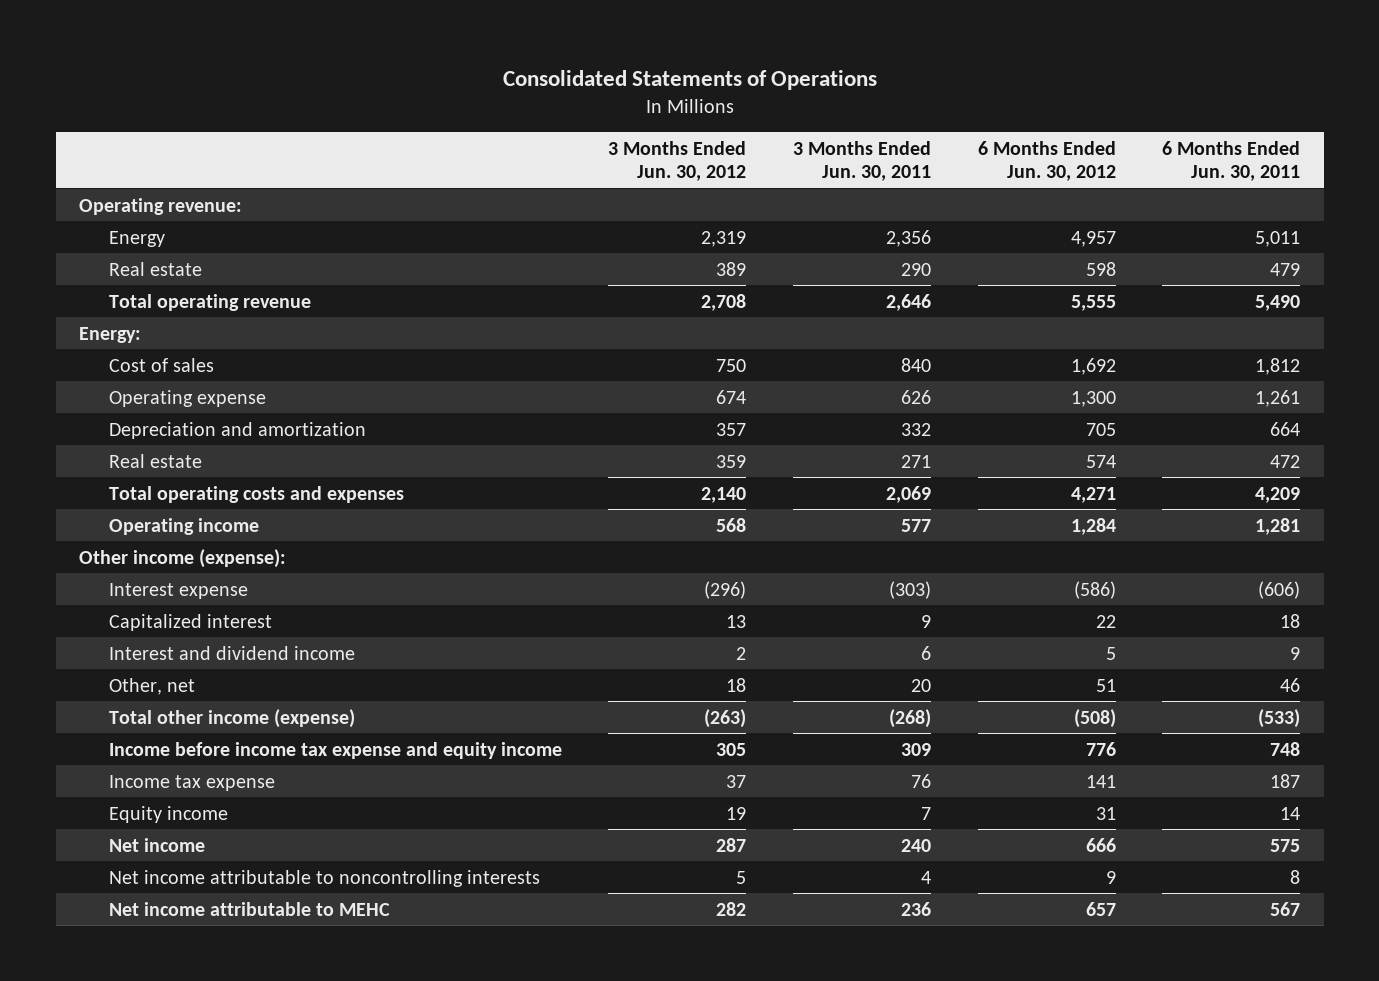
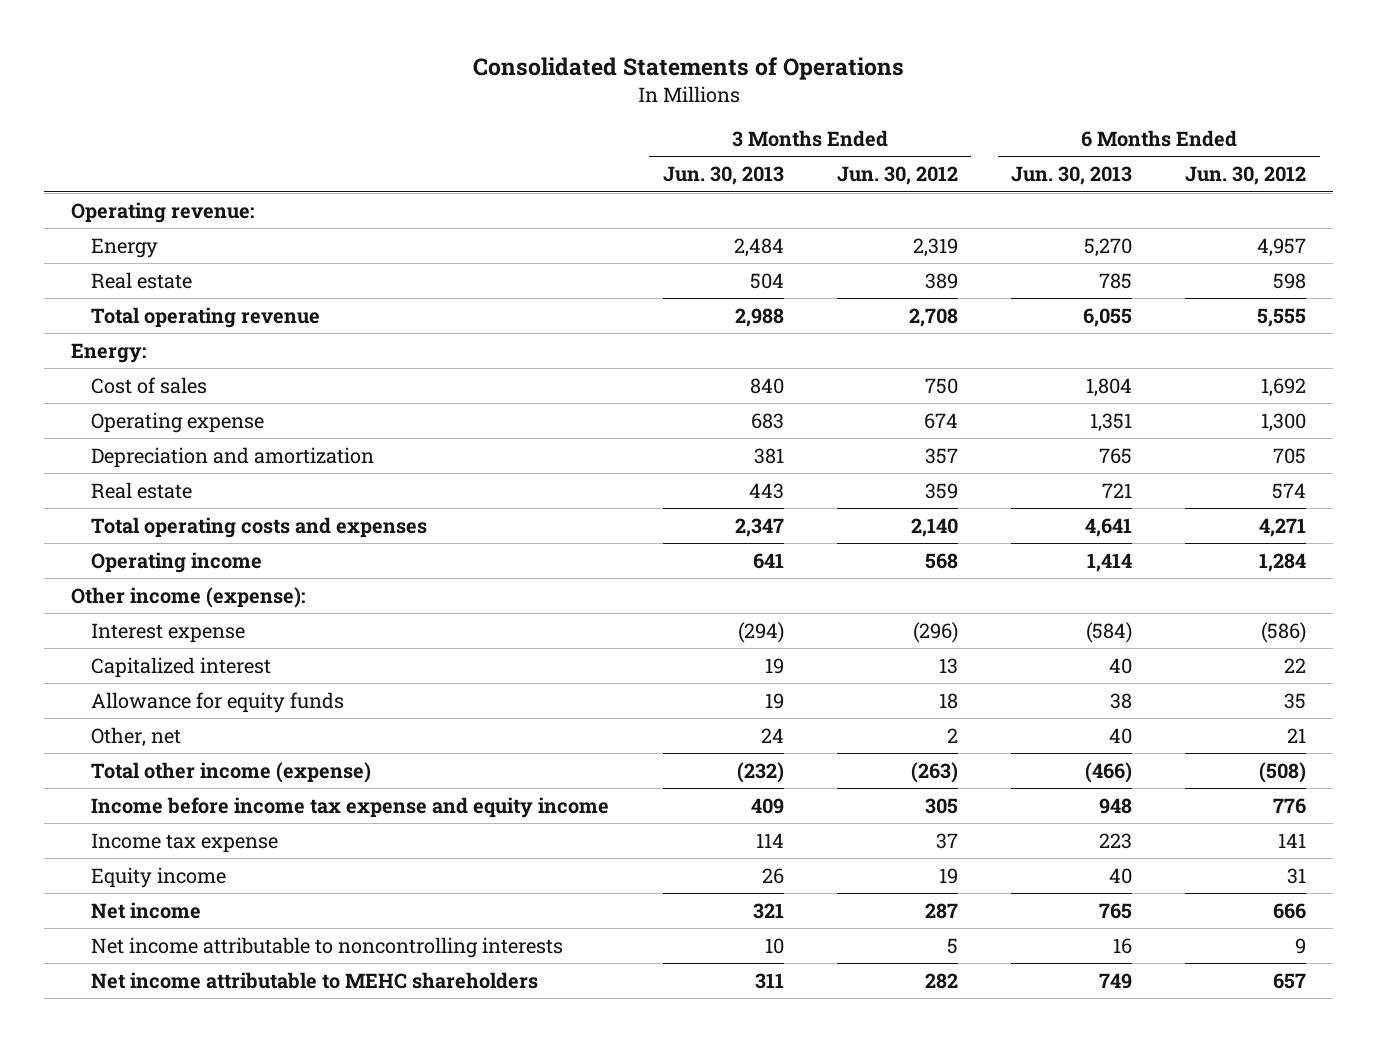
[793,140,932,182] 3 Months Ended Jun. 30, 2011 -> none
[1162,140,1301,182] 6 Months Ended Jun. 30, 2011 -> none
none -> [662,166,784,186] Jun. 30, 2013
none -> [1011,166,1133,186] Jun. 30, 2013
[108,645,355,660] Interest and dividend income -> none
none -> [91,691,345,713] Allowance for equity funds
[726,677,747,692] 18 -> [946,727,958,743] 2
[1095,678,1116,692] 51 -> [1287,727,1307,743] 21
[108,901,390,916] Net income attributable to MEHC -> [91,971,539,989] Net income attributable to MEHC shareholders

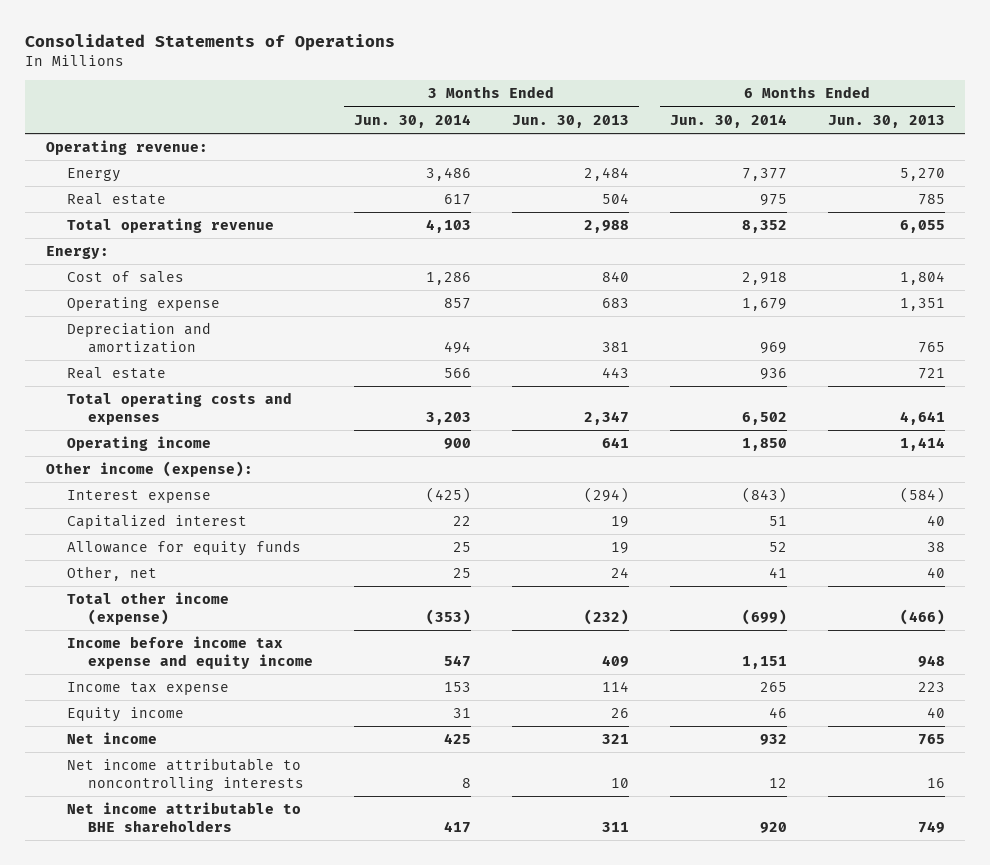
[836,166,958,186] Jun. 30, 2012 -> none
[1185,166,1307,186] Jun. 30, 2012 -> none
none -> [353,113,471,128] Jun. 30, 2014
none -> [669,113,787,128] Jun. 30, 2014
[91,971,539,989] Net income attributable to MEHC shareholders -> [66,802,301,832] Net income attributable to BHE shareholders

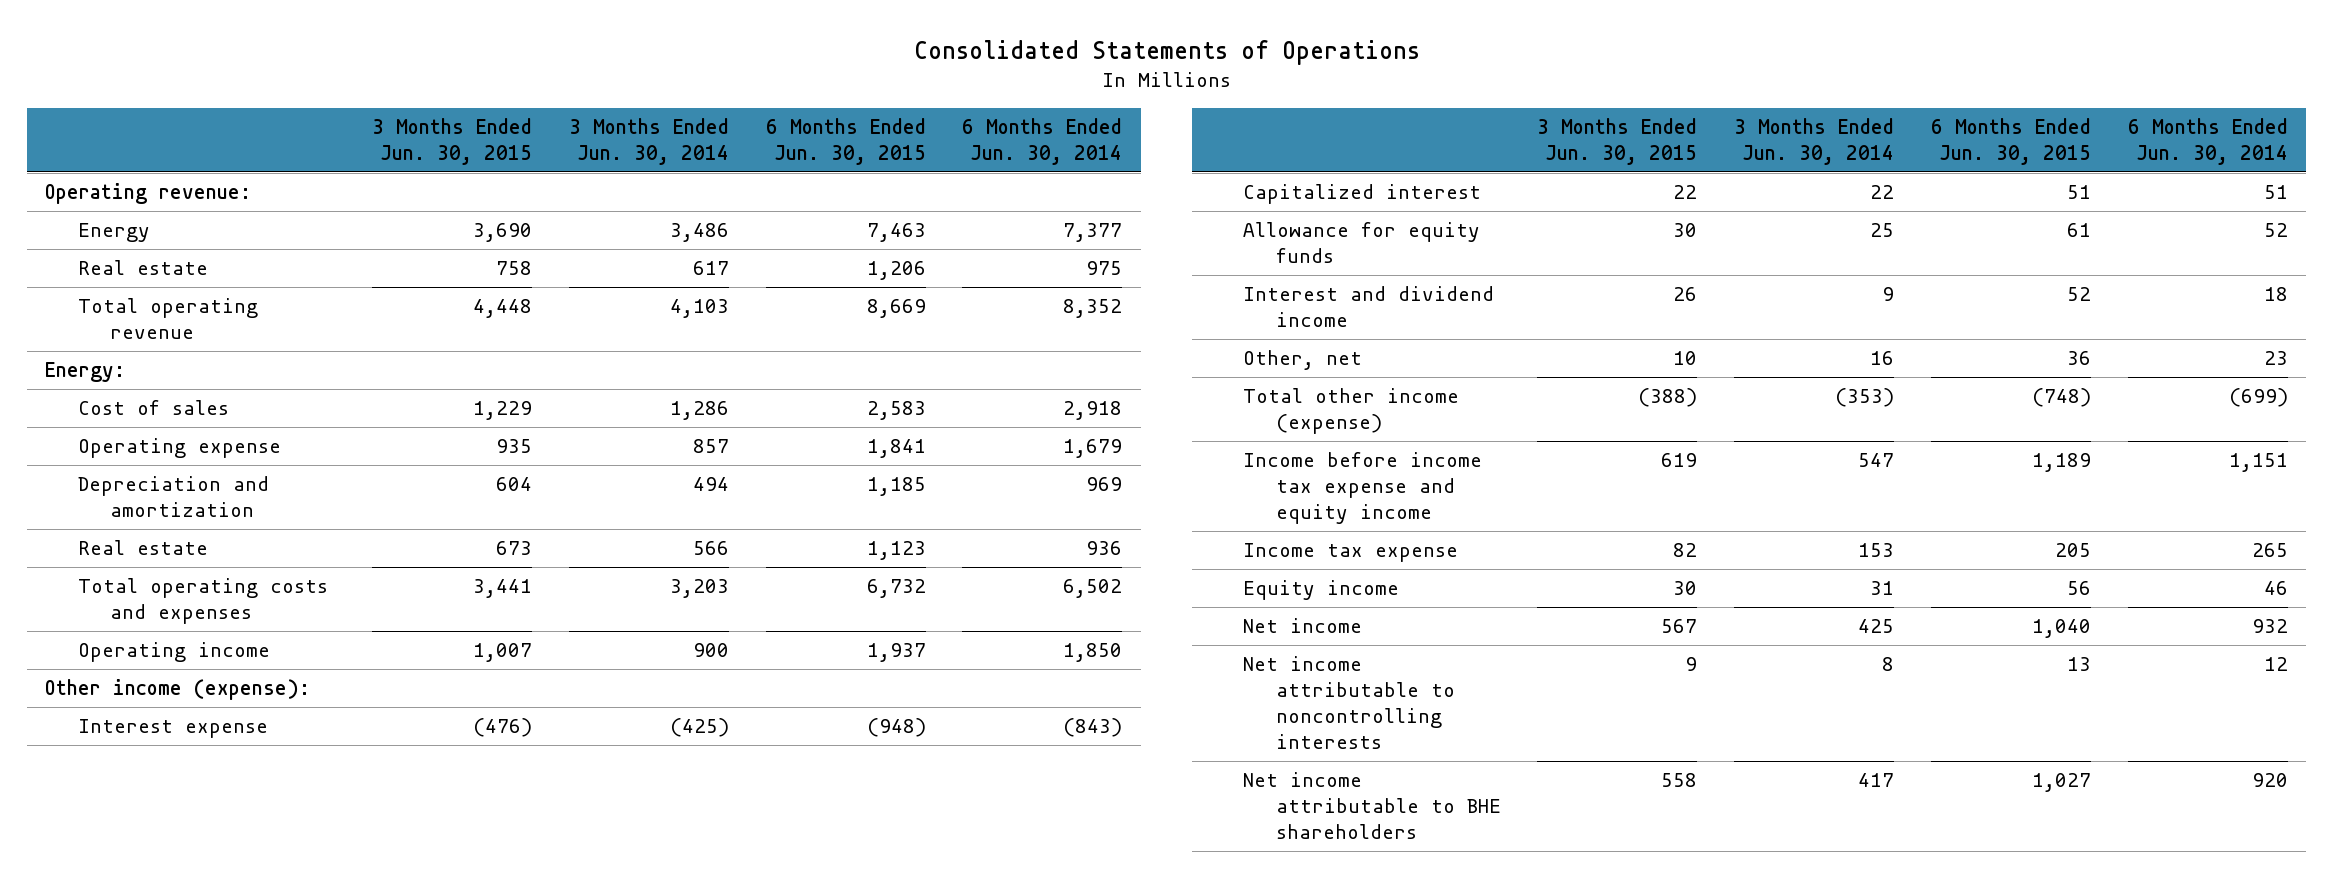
[511,114,629,128] Jun. 30, 2013 -> none
[827,114,945,128] Jun. 30, 2013 -> none
none -> [372,117,533,165] 3 Months Ended Jun. 30, 2015
none -> [765,117,926,165] 6 Months Ended Jun. 30, 2015
none -> [1243,286,1495,328] Interest and dividend income
[452,568,471,579] 25 -> [1870,351,1895,366] 16
[768,567,787,579] 41 -> [2263,351,2288,366] 23

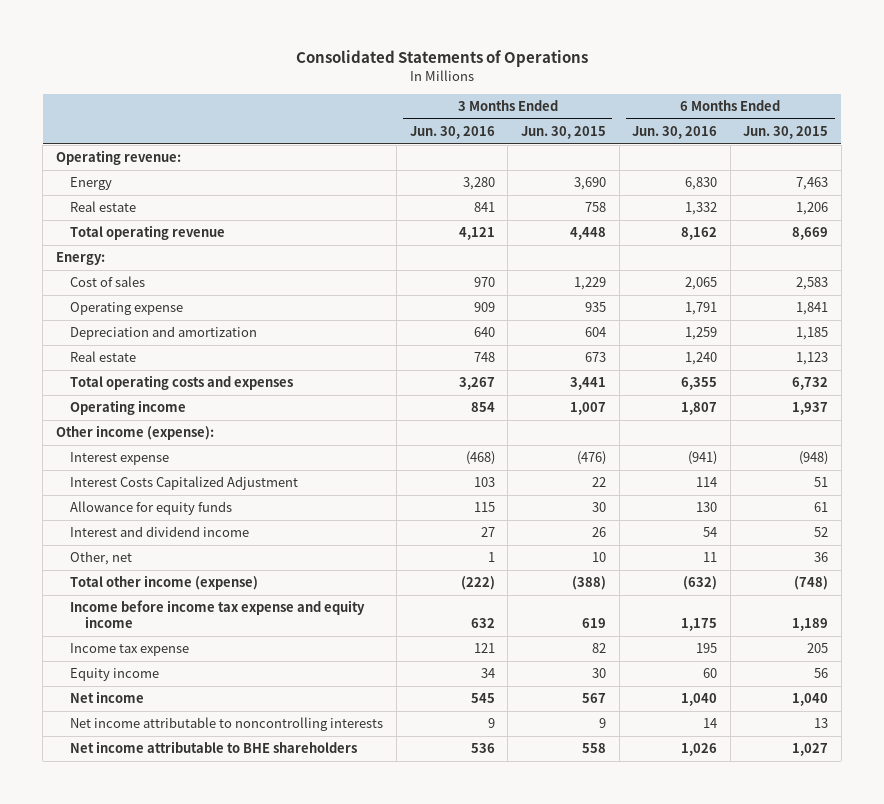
[568,117,729,165] 3 Months Ended Jun. 30, 2014 -> none
[962,117,1123,165] 6 Months Ended Jun. 30, 2014 -> none
none -> [409,126,495,140] Jun. 30, 2016
none -> [632,126,718,140] Jun. 30, 2016
[1243,184,1482,205] Capitalized interest -> [70,476,299,491] Interest Costs Capitalized Adjustment

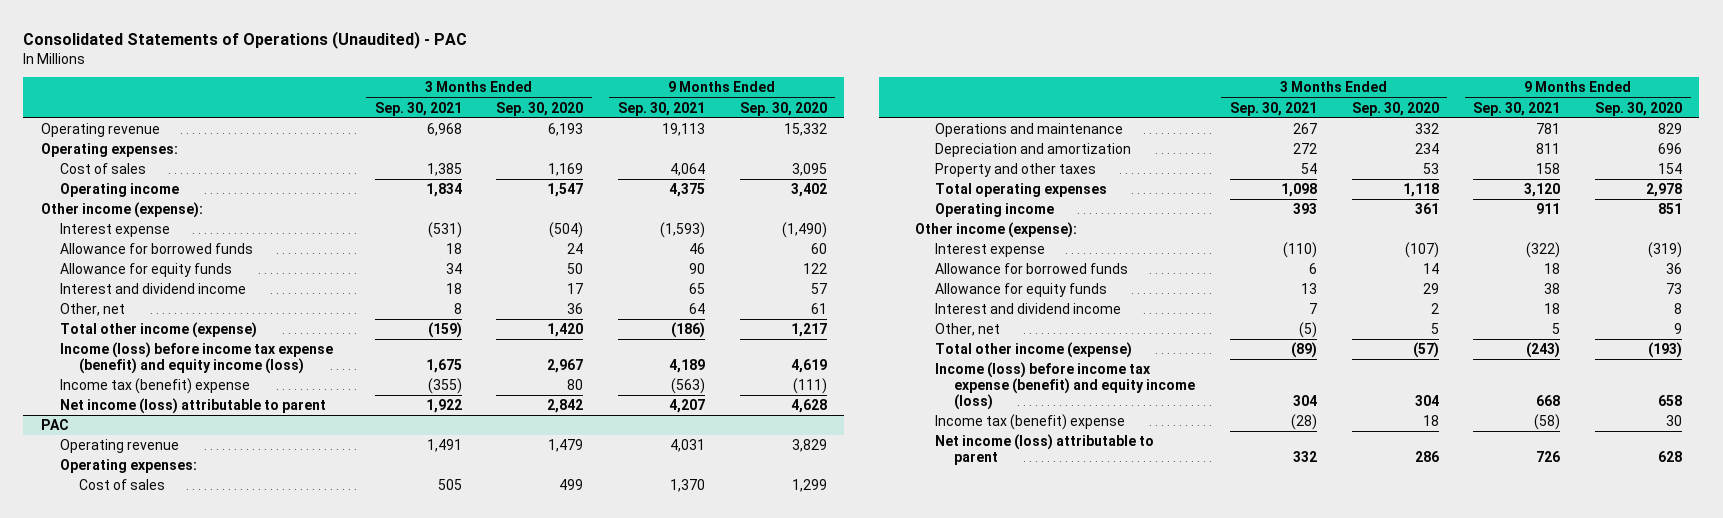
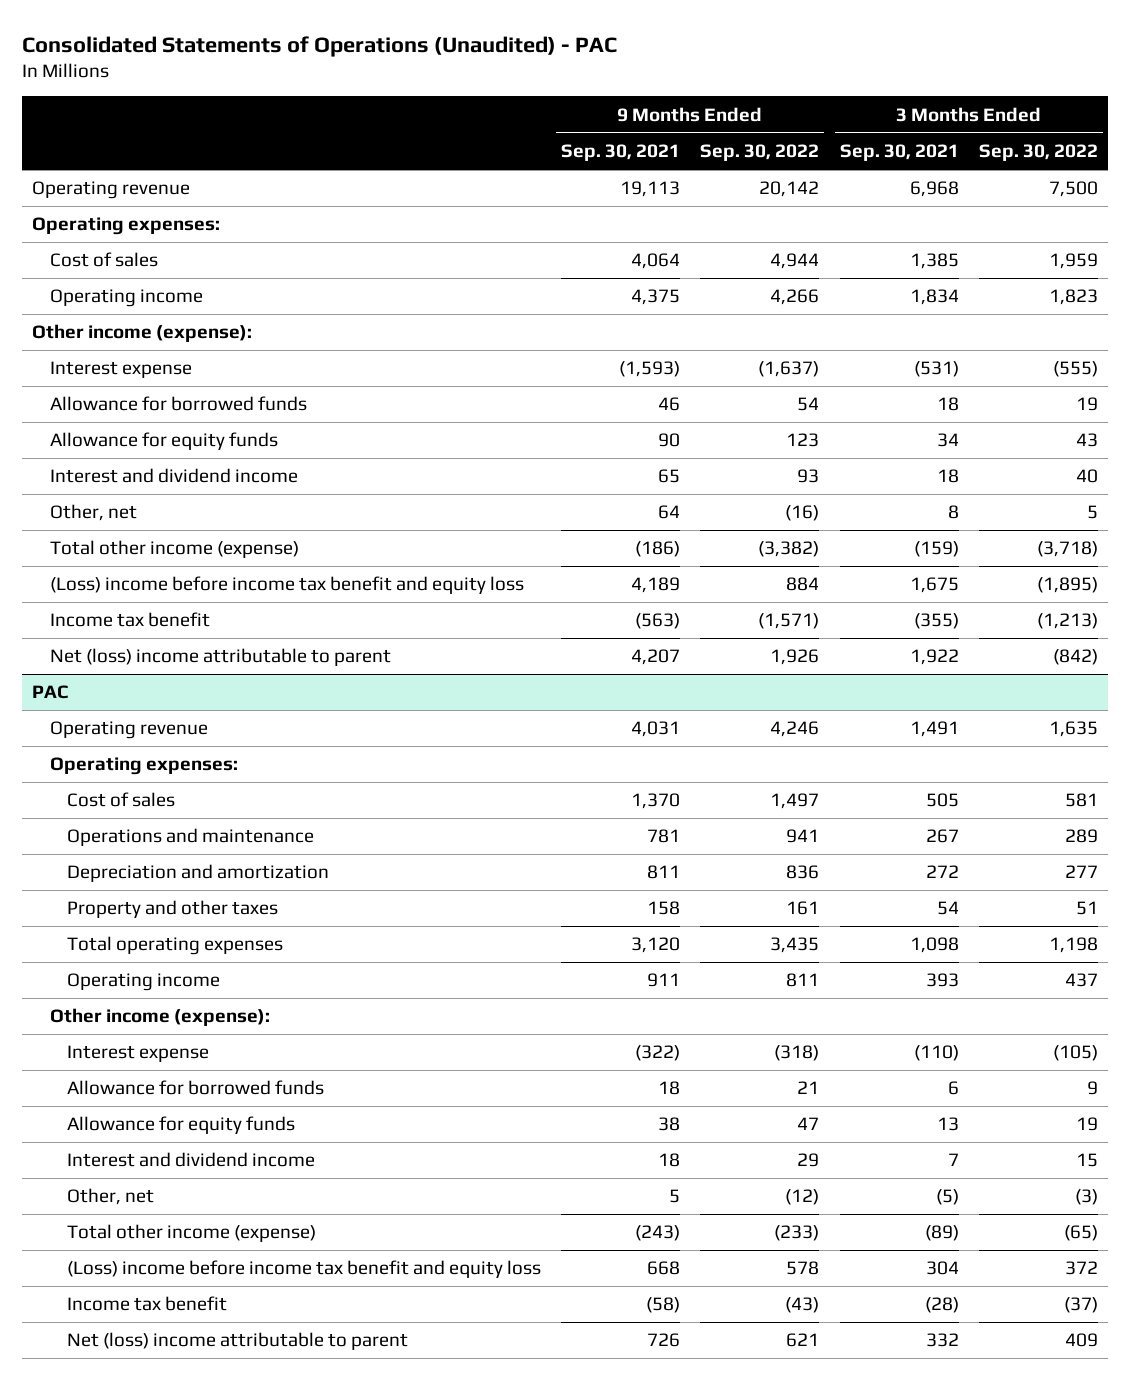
[496,101,584,116] Sep. 30, 2020 -> none
[739,101,827,116] Sep. 30, 2020 -> none
none -> [700,144,820,162] Sep. 30, 2022
none -> [978,144,1098,162] Sep. 30, 2022
[60,341,334,375] Income (loss) before income tax expense (benefit) and equity income (loss) -> [49,576,524,595] (Loss) income before income tax benefit and equity loss
[60,377,251,394] Income tax (benefit) expense -> [49,612,210,628] Income tax benefit
[60,397,327,414] Net income (loss) attributable to parent -> [49,648,391,667] Net (loss) income attributable to parent
[934,361,1196,411] Income (loss) before income tax expense (benefit) and equity income (loss) -> [66,1260,541,1279] (Loss) income before income tax benefit and equity loss
[934,413,1125,430] Income tax (benefit) expense -> [66,1296,227,1312] Income tax benefit
[934,433,1154,466] Net income (loss) attributable to parent -> [66,1332,408,1351] Net (loss) income attributable to parent

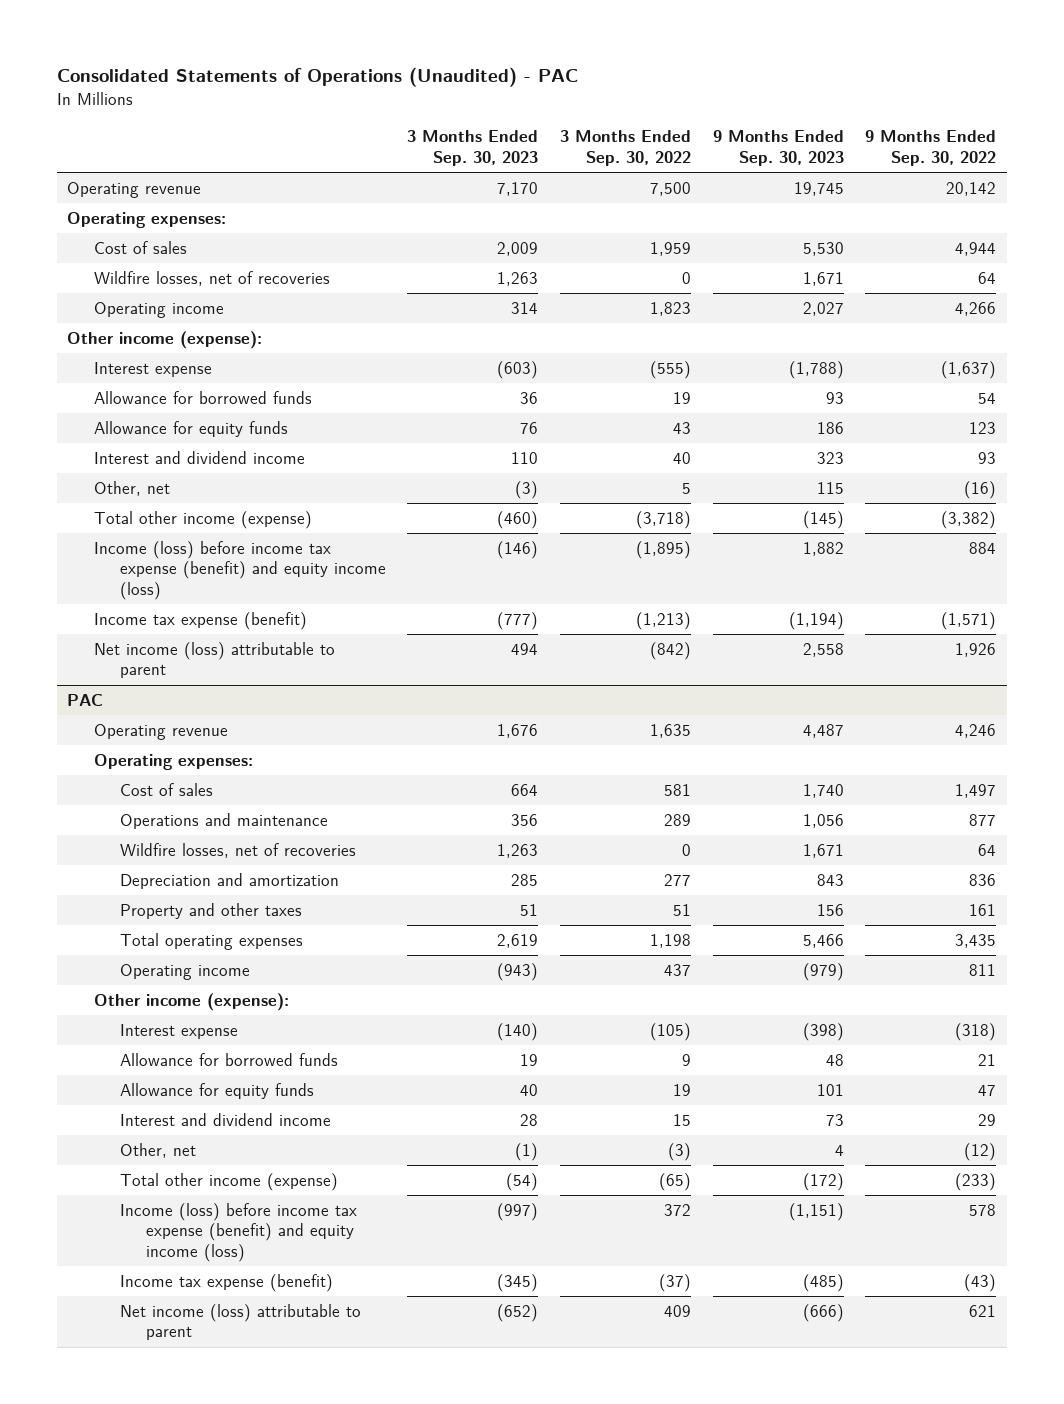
[561,144,681,162] Sep. 30, 2021 -> none
[839,144,959,162] Sep. 30, 2021 -> none
none -> [407,130,539,166] 3 Months Ended Sep. 30, 2023
none -> [712,130,844,166] 9 Months Ended Sep. 30, 2023
none -> [93,271,330,287] Wildfire losses, net of recoveries
[49,576,524,595] (Loss) income before income tax benefit and equity loss -> [93,541,386,600] Income (loss) before income tax expense (benefit) and equity income (loss)
[49,612,210,628] Income tax benefit -> [93,612,307,631] Income tax expense (benefit)
[49,648,391,667] Net (loss) income attributable to parent -> [93,642,335,679] Net income (loss) attributable to parent
[786,829,820,844] 941 -> [969,814,997,827] 877
none -> [119,843,356,859] Wildfire losses, net of recoveries
[66,1260,541,1279] (Loss) income before income tax benefit and equity loss -> [119,1203,357,1262] Income (loss) before income tax expense (benefit) and equity income (loss)
[66,1296,227,1312] Income tax benefit -> [119,1274,333,1293] Income tax expense (benefit)
[66,1332,408,1351] Net (loss) income attributable to parent -> [119,1304,361,1341] Net income (loss) attributable to parent

